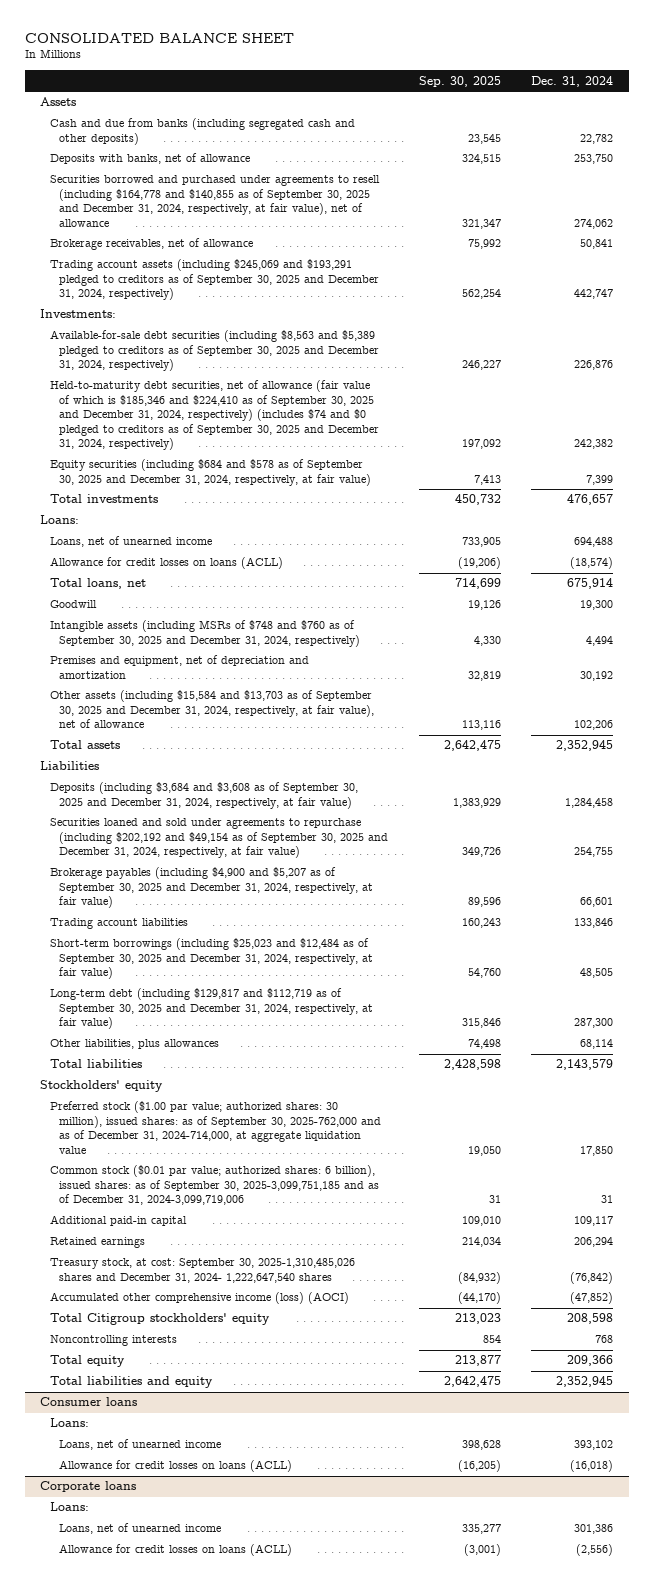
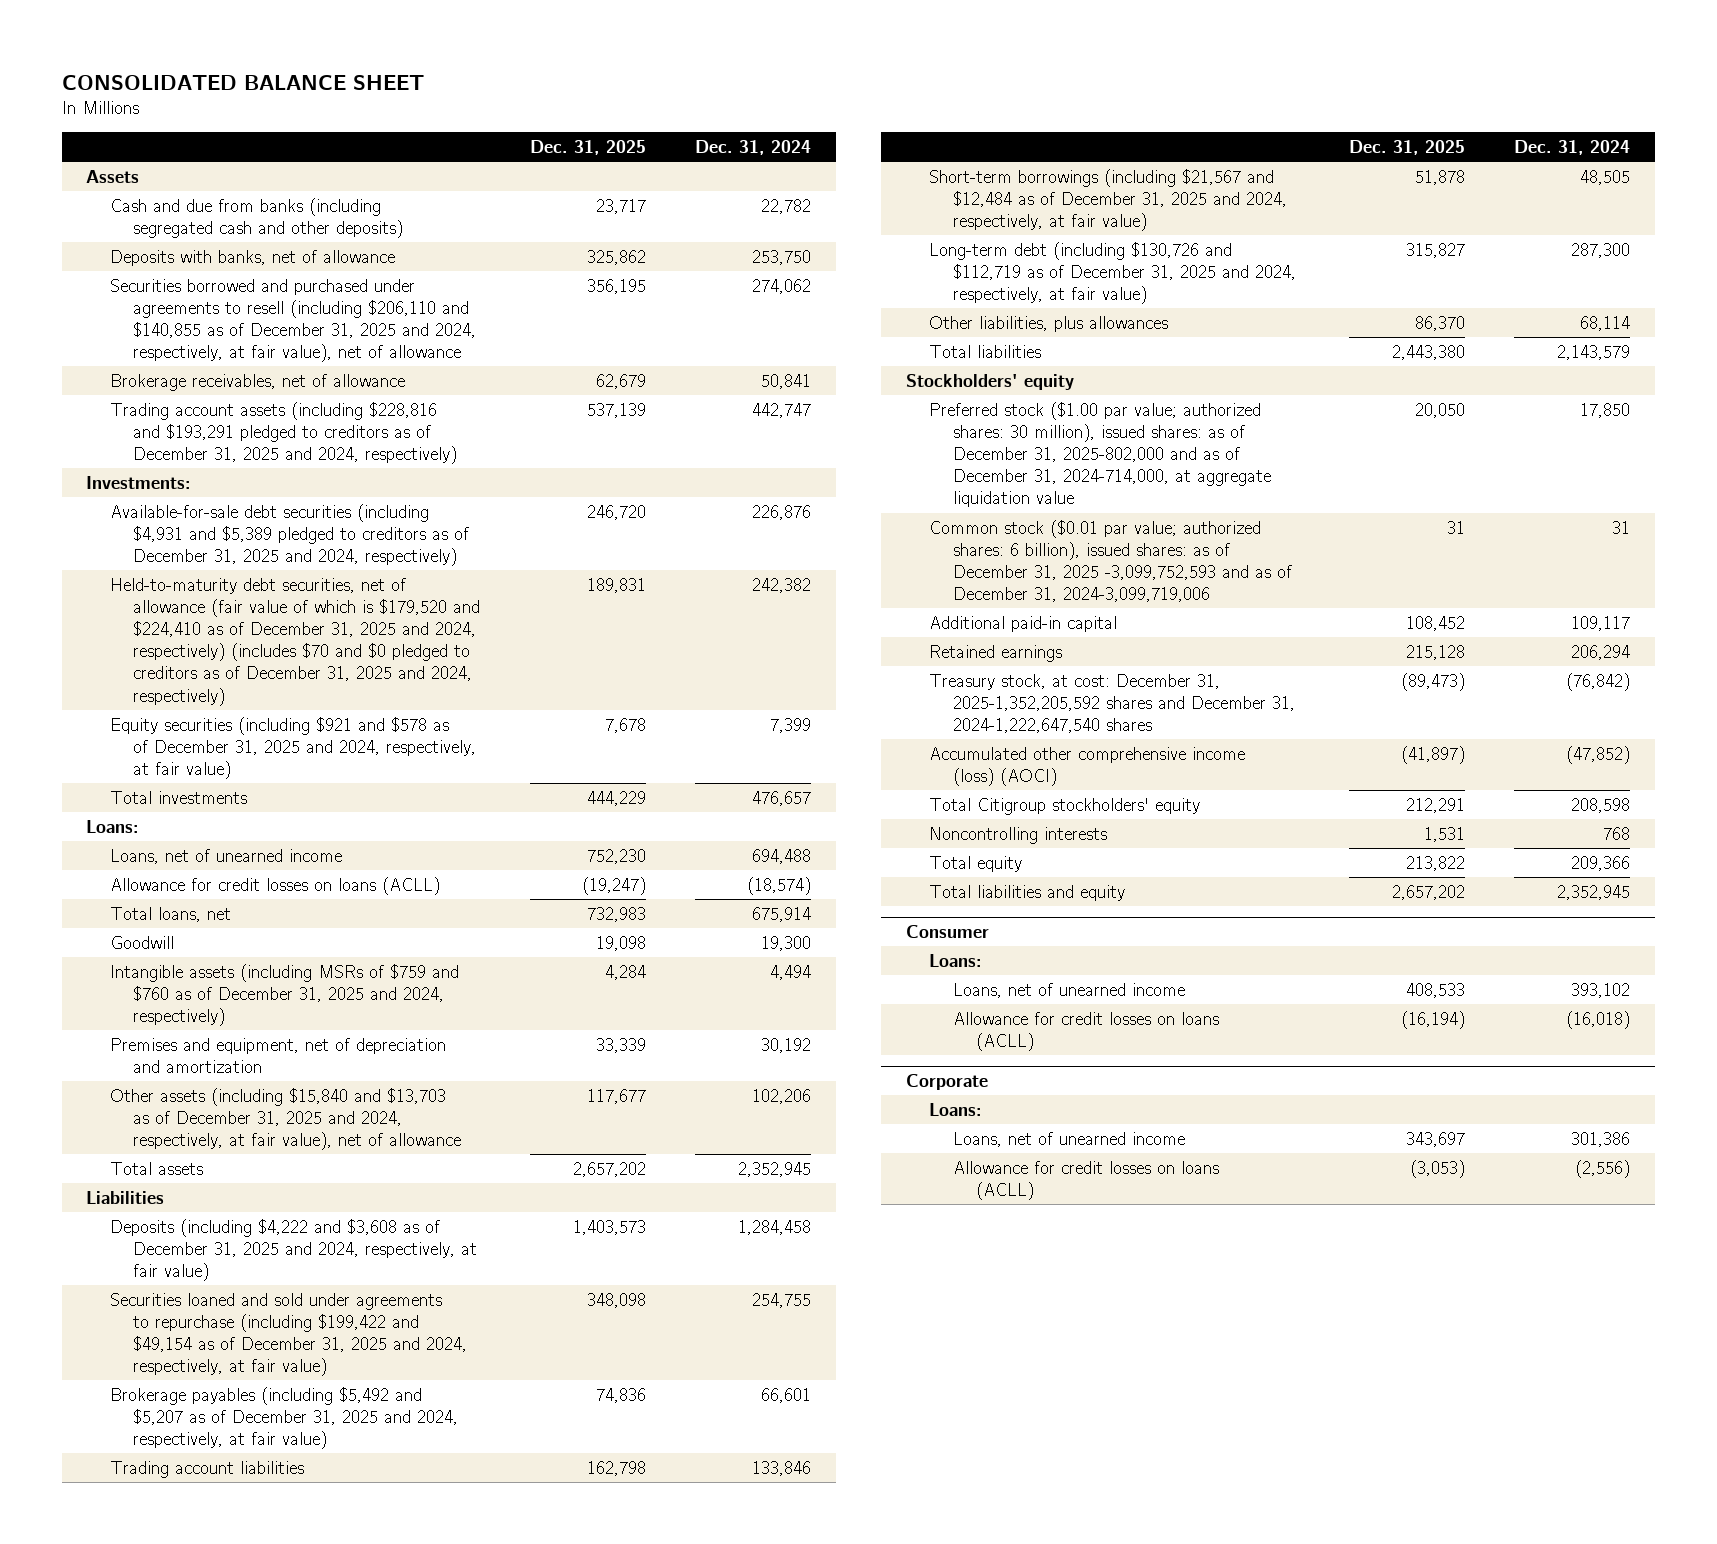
[418,75,501,87] Sep. 30, 2025 -> none
none -> [529,140,646,156] Dec. 31, 2025
[49,175,380,227] Securities borrowed and purchased under agreements to resell (including $164,778 and $140,855 as of September 30, 2025 and December 31, 2024, respectively, at fair value), net of allowance -> [109,278,477,363] Securities borrowed and purchased under agreements to resell (including $206,110 and $140,855 as of December 31, 2025 and 2024, respectively, at fair value), net of allowance
[49,259,380,301] Trading account assets (including $245,069 and $193,291 pledged to creditors as of September 30, 2025 and December 31, 2024, respectively) -> [109,401,458,465] Trading account assets (including $228,816 and $193,291 pledged to creditors as of December 31, 2025 and 2024, respectively)
[49,330,380,372] Available-for-sale debt securities (including $8,563 and $5,389 pledged to creditors as of September 30, 2025 and December 31, 2024, respectively) -> [109,503,470,567] Available-for-sale debt securities (including $4,931 and $5,389 pledged to creditors as of December 31, 2025 and 2024, respectively)
[49,380,380,451] Held-to-maturity debt securities, net of allowance (fair value of which is $185,346 and $224,410 as of September 30, 2025 and December 31, 2024, respectively) (includes $74 and $0 pledged to creditors as of September 30, 2025 and December 31, 2024, respectively) -> [109,577,481,706] Held-to-maturity debt securities, net of allowance (fair value of which is $179,520 and $224,410 as of December 31, 2025 and 2024, respectively) (includes $70 and $0 pledged to creditors as of December 31, 2025 and 2024, respectively)
[49,459,372,486] Equity securities (including $684 and $578 as of September 30, 2025 and December 31, 2024, respectively, at fair value) -> [109,716,477,780] Equity securities (including $921 and $578 as of December 31, 2025 and 2024, respectively, at fair value)
[49,620,361,647] Intangible assets (including MSRs of $748 and $760 as of September 30, 2025 and December 31, 2024, respectively) -> [109,963,459,1027] Intangible assets (including MSRs of $759 and $760 as of December 31, 2025 and 2024, respectively)
[49,690,375,729] Other assets (including $15,584 and $13,703 as of September 30, 2025 and December 31, 2024, respectively, at fair value), net of allowance -> [109,1087,462,1151] Other assets (including $15,840 and $13,703 as of December 31, 2025 and 2024, respectively, at fair value), net of allowance
[49,782,358,809] Deposits (including $3,684 and $3,608 as of September 30, 2025 and December 31, 2024, respectively, at fair value) -> [109,1218,478,1282] Deposits (including $4,222 and $3,608 as of December 31, 2025 and 2024, respectively, at fair value)
[49,818,389,859] Securities loaned and sold under agreements to repurchase (including $202,192 and $49,154 as of September 30, 2025 and December 31, 2024, respectively, at fair value) -> [109,1292,468,1377] Securities loaned and sold under agreements to repurchase (including $199,422 and $49,154 as of December 31, 2025 and 2024, respectively, at fair value)
[49,867,374,909] Brokerage payables (including $4,900 and $5,207 as of September 30, 2025 and December 31, 2024, respectively, at fair value) -> [109,1386,459,1450] Brokerage payables (including $5,492 and $5,207 as of December 31, 2025 and 2024, respectively, at fair value)
[49,938,374,980] Short-term borrowings (including $25,023 and $12,484 as of September 30, 2025 and December 31, 2024, respectively, at fair value) -> [929,168,1287,232] Short-term borrowings (including $21,567 and $12,484 as of December 31, 2025 and 2024, respectively, at fair value)
[49,988,374,1030] Long-term debt (including $129,817 and $112,719 as of September 30, 2025 and December 31, 2024, respectively, at fair value) -> [929,241,1296,305] Long-term debt (including $130,726 and $112,719 as of December 31, 2025 and 2024, respectively, at fair value)
[49,1101,382,1154] Preferred stock ($1.00 par value; authorized shares: 30 million), issued shares: as of September 30, 2025-762,000 and as of December 31, 2024-714,000, at aggregate liquidation value -> [929,401,1271,508] Preferred stock ($1.00 par value; authorized shares: 30 million), issued shares: as of December 31, 2025-802,000 and as of December 31, 2024-714,000, at aggregate liquidation value
[49,1165,380,1206] Common stock ($0.01 par value; authorized shares: 6 billion), issued shares: as of September 30, 2025-3,099,751,185 and as of December 31, 2024-3,099,719,006 -> [929,519,1292,603] Common stock ($0.01 par value; authorized shares: 6 billion), issued shares: as of December 31, 2025 -3,099,752,593 and as of December 31, 2024-3,099,719,006
[49,1258,355,1283] Treasury stock, at cost: September 30, 2025-1,310,485,026 shares and December 31, 2024- 1,222,647,540 shares -> [929,673,1295,734] Treasury stock, at cost: December 31, 2025-1,352,205,592 shares and December 31, 2024-1,222,647,540 shares
[39,1397,137,1407] Consumer loans -> [905,924,989,938] Consumer
[39,1481,136,1493] Corporate loans -> [905,1073,988,1090] Corporate

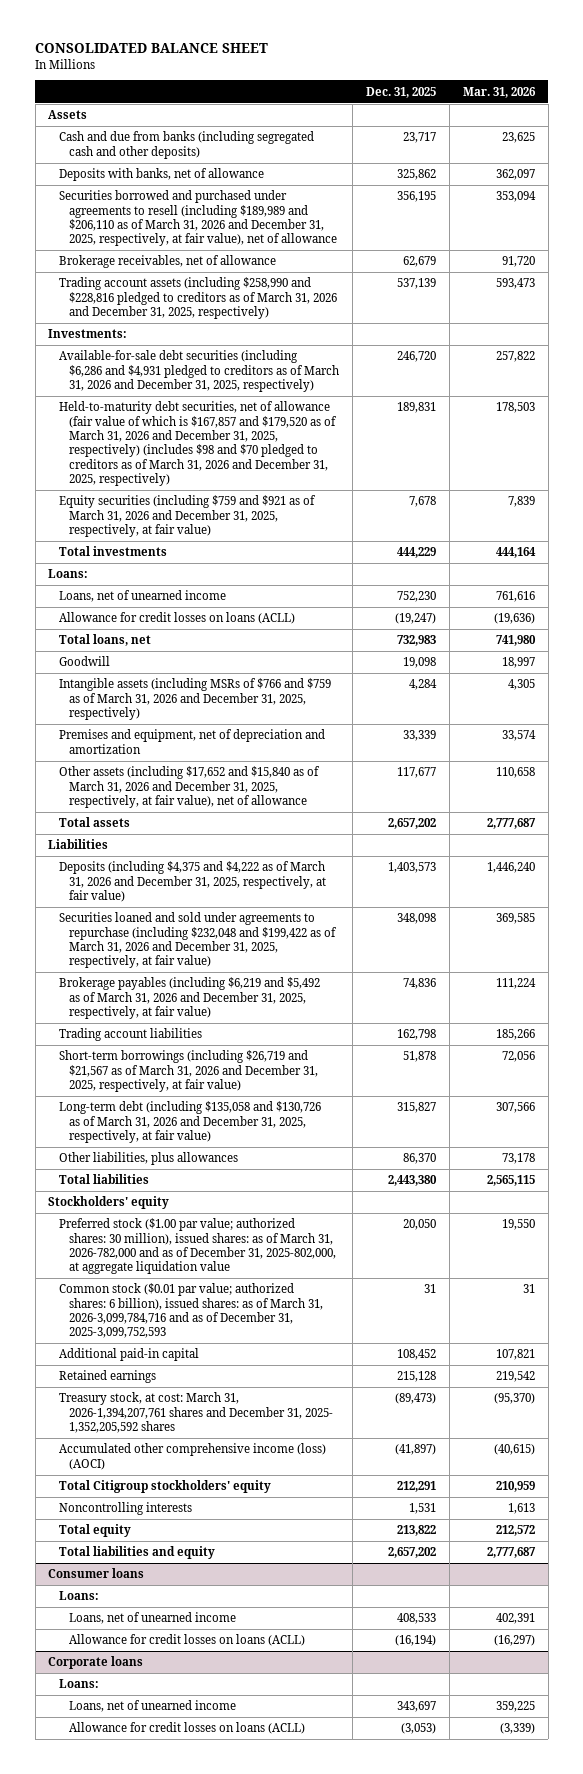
[694,140,811,156] Dec. 31, 2024 -> none
none -> [463,86,537,98] Mar. 31, 2026
[109,278,477,363] Securities borrowed and purchased under agreements to resell (including $206,110 and $140,855 as of December 31, 2025 and 2024, respectively, at fair value), net of allowance -> [58,190,338,247] Securities borrowed and purchased under agreements to resell (including $189,989 and $206,110 as of March 31, 2026 and December 31, 2025, respectively, at fair value), net of allowance
[109,401,458,465] Trading account assets (including $228,816 and $193,291 pledged to creditors as of December 31, 2025 and 2024, respectively) -> [58,277,338,319] Trading account assets (including $258,990 and $228,816 pledged to creditors as of March 31, 2026 and December 31, 2025, respectively)
[109,503,470,567] Available-for-sale debt securities (including $4,931 and $5,389 pledged to creditors as of December 31, 2025 and 2024, respectively) -> [58,350,340,392] Available-for-sale debt securities (including $6,286 and $4,931 pledged to creditors as of March 31, 2026 and December 31, 2025, respectively)
[109,577,481,706] Held-to-maturity debt securities, net of allowance (fair value of which is $179,520 and $224,410 as of December 31, 2025 and 2024, respectively) (includes $70 and $0 pledged to creditors as of December 31, 2025 and 2024, respectively) -> [58,401,338,487] Held-to-maturity debt securities, net of allowance (fair value of which is $167,857 and $179,520 as of March 31, 2026 and December 31, 2025, respectively) (includes $98 and $70 pledged to creditors as of March 31, 2026 and December 31, 2025, respectively)
[109,716,477,780] Equity securities (including $921 and $578 as of December 31, 2025 and 2024, respectively, at fair value) -> [58,495,316,537] Equity securities (including $759 and $921 as of March 31, 2026 and December 31, 2025, respectively, at fair value)
[109,963,459,1027] Intangible assets (including MSRs of $759 and $760 as of December 31, 2025 and 2024, respectively) -> [58,678,331,720] Intangible assets (including MSRs of $766 and $759 as of March 31, 2026 and December 31, 2025, respectively)
[109,1087,462,1151] Other assets (including $15,840 and $13,703 as of December 31, 2025 and 2024, respectively, at fair value), net of allowance -> [58,766,320,808] Other assets (including $17,652 and $15,840 as of March 31, 2026 and December 31, 2025, respectively, at fair value), net of allowance
[109,1218,478,1282] Deposits (including $4,222 and $3,608 as of December 31, 2025 and 2024, respectively, at fair value) -> [58,861,327,902] Deposits (including $4,375 and $4,222 as of March 31, 2026 and December 31, 2025, respectively, at fair value)
[109,1292,468,1377] Securities loaned and sold under agreements to repurchase (including $199,422 and $49,154 as of December 31, 2025 and 2024, respectively, at fair value) -> [58,912,338,969] Securities loaned and sold under agreements to repurchase (including $232,048 and $199,422 as of March 31, 2026 and December 31, 2025, respectively, at fair value)
[109,1386,459,1450] Brokerage payables (including $5,492 and $5,207 as of December 31, 2025 and 2024, respectively, at fair value) -> [58,977,320,1019] Brokerage payables (including $6,219 and $5,492 as of March 31, 2026 and December 31, 2025, respectively, at fair value)
[929,168,1287,232] Short-term borrowings (including $21,567 and $12,484 as of December 31, 2025 and 2024, respectively, at fair value) -> [58,1050,319,1092] Short-term borrowings (including $26,719 and $21,567 as of March 31, 2026 and December 31, 2025, respectively, at fair value)
[929,241,1296,305] Long-term debt (including $130,726 and $112,719 as of December 31, 2025 and 2024, respectively, at fair value) -> [58,1101,321,1143] Long-term debt (including $135,058 and $130,726 as of March 31, 2026 and December 31, 2025, respectively, at fair value)
[929,401,1271,508] Preferred stock ($1.00 par value; authorized shares: 30 million), issued shares: as of December 31, 2025-802,000 and as of December 31, 2024-714,000, at aggregate liquidation value -> [58,1218,337,1275] Preferred stock ($1.00 par value; authorized shares: 30 million), issued shares: as of March 31, 2026-782,000 and as of December 31, 2025-802,000, at aggregate liquidation value
[929,519,1292,603] Common stock ($0.01 par value; authorized shares: 6 billion), issued shares: as of December 31, 2025 -3,099,752,593 and as of December 31, 2024-3,099,719,006 -> [58,1283,324,1339] Common stock ($0.01 par value; authorized shares: 6 billion), issued shares: as of March 31, 2026-3,099,784,716 and as of December 31, 2025-3,099,752,593
[929,673,1295,734] Treasury stock, at cost: December 31, 2025-1,352,205,592 shares and December 31, 2024-1,222,647,540 shares -> [58,1392,334,1433] Treasury stock, at cost: March 31, 2026-1,394,207,761 shares and December 31, 2025- 1,352,205,592 shares
[905,924,989,938] Consumer -> [48,1568,145,1579] Consumer loans
[905,1073,988,1090] Corporate -> [48,1656,144,1670] Corporate loans

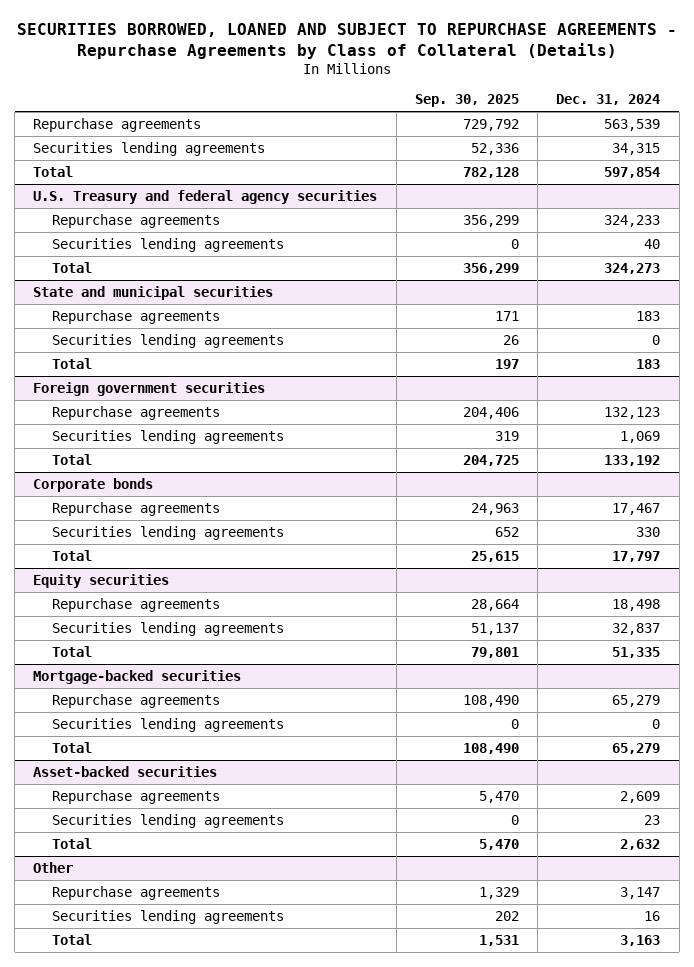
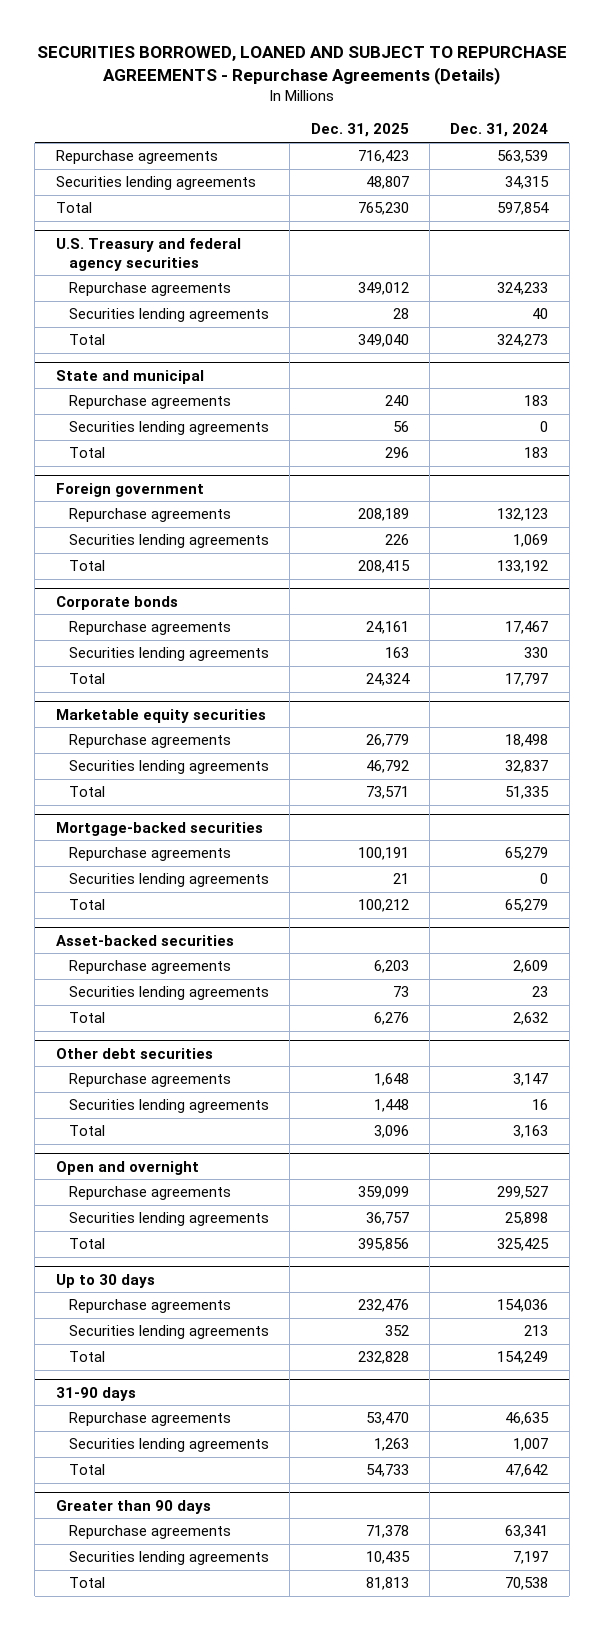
[16,23,677,60] SECURITIES BORROWED, LOANED AND SUBJECT TO REPURCHASE AGREEMENTS - Repurchase Agreements by Class of Collateral (Details) -> [36,45,567,86] SECURITIES BORROWED, LOANED AND SUBJECT TO REPURCHASE AGREEMENTS - Repurchase Agreements (Details)
[414,94,519,108] Sep. 30, 2025 -> none
none -> [310,123,409,138] Dec. 31, 2025
[33,285,274,300] State and municipal securities -> [55,369,204,384] State and municipal
[33,381,266,396] Foreign government securities -> [55,482,204,497] Foreign government
[33,573,170,588] Equity securities -> [55,708,266,723] Marketable equity securities
[33,861,74,873] Other -> [55,1047,213,1059] Other debt securities
none -> [55,1160,199,1175] Open and overnight
none -> [69,1186,232,1201] Repurchase agreements
none -> [69,1212,270,1227] Securities lending agreements
none -> [69,1238,106,1250] Total
none -> [55,1273,155,1288] Up to 30 days
none -> [69,1299,232,1314] Repurchase agreements
none -> [69,1325,270,1340] Securities lending agreements
none -> [69,1351,106,1363] Total
none -> [55,1386,136,1401] 31-90 days
none -> [69,1412,232,1427] Repurchase agreements
none -> [69,1438,270,1453] Securities lending agreements
none -> [69,1464,106,1476] Total
none -> [55,1499,211,1514] Greater than 90 days
none -> [69,1525,232,1540] Repurchase agreements
none -> [69,1551,270,1566] Securities lending agreements
none -> [69,1577,106,1589] Total

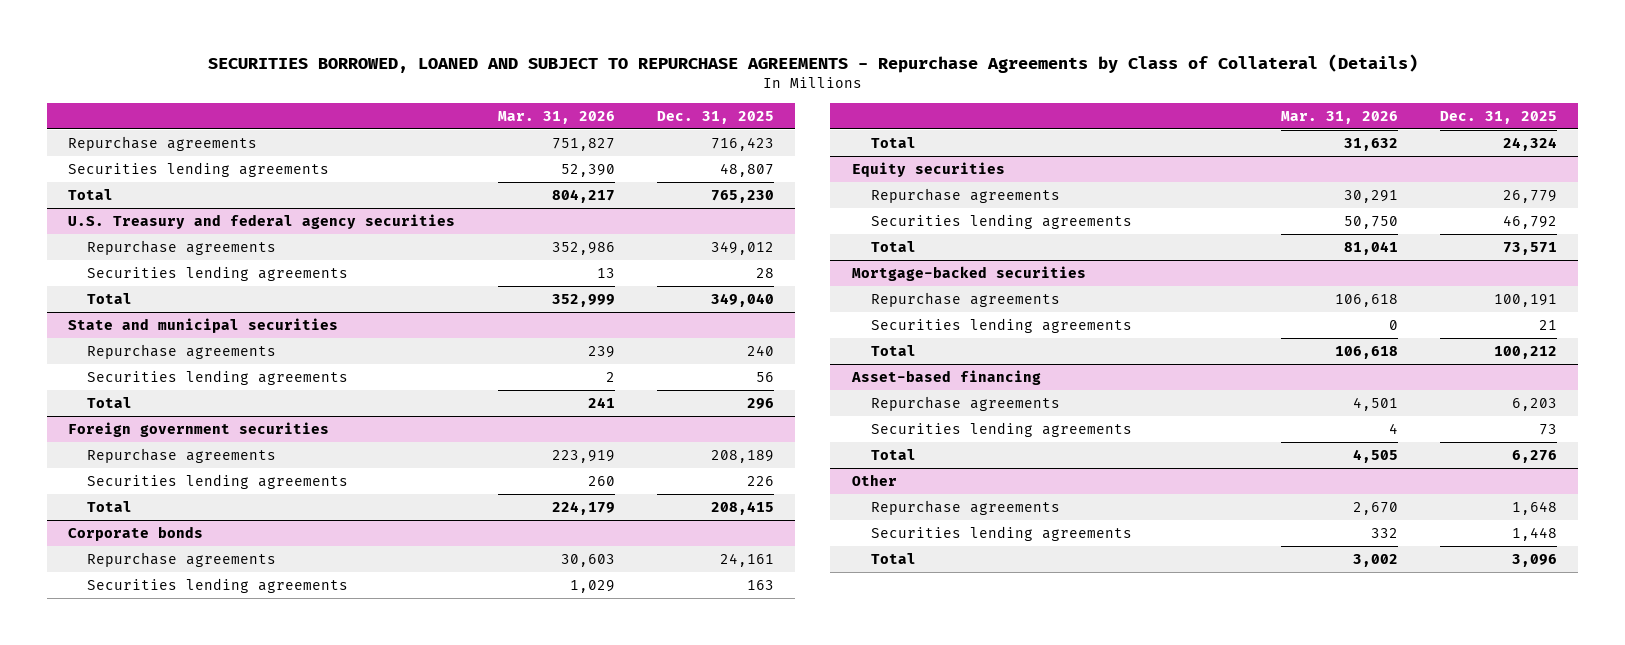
[36,45,567,86] SECURITIES BORROWED, LOANED AND SUBJECT TO REPURCHASE AGREEMENTS - Repurchase Agreements (Details) -> [207,54,1418,74] SECURITIES BORROWED, LOANED AND SUBJECT TO REPURCHASE AGREEMENTS - Repurchase Agreements by Class of Collateral (Details)
[450,123,549,138] Dec. 31, 2024 -> none
none -> [497,110,615,124] Mar. 31, 2026
[55,369,204,384] State and municipal -> [68,317,339,333] State and municipal securities
[55,482,204,497] Foreign government -> [68,421,330,437] Foreign government securities
[55,708,266,723] Marketable equity securities -> [851,161,1005,177] Equity securities
[55,934,234,946] Asset-backed securities -> [850,369,1041,385] Asset-based financing
[55,1047,213,1059] Other debt securities -> [851,473,897,486] Other
[55,1160,199,1175] Open and overnight -> none
[69,1186,232,1201] Repurchase agreements -> none
[69,1212,270,1227] Securities lending agreements -> none
[69,1238,106,1250] Total -> none
[55,1273,155,1288] Up to 30 days -> none
[69,1299,232,1314] Repurchase agreements -> none
[69,1325,270,1340] Securities lending agreements -> none
[69,1351,106,1363] Total -> none
[55,1386,136,1401] 31-90 days -> none
[69,1412,232,1427] Repurchase agreements -> none
[69,1438,270,1453] Securities lending agreements -> none
[69,1464,106,1476] Total -> none
[55,1499,211,1514] Greater than 90 days -> none
[69,1525,232,1540] Repurchase agreements -> none
[69,1551,270,1566] Securities lending agreements -> none
[69,1577,106,1589] Total -> none

